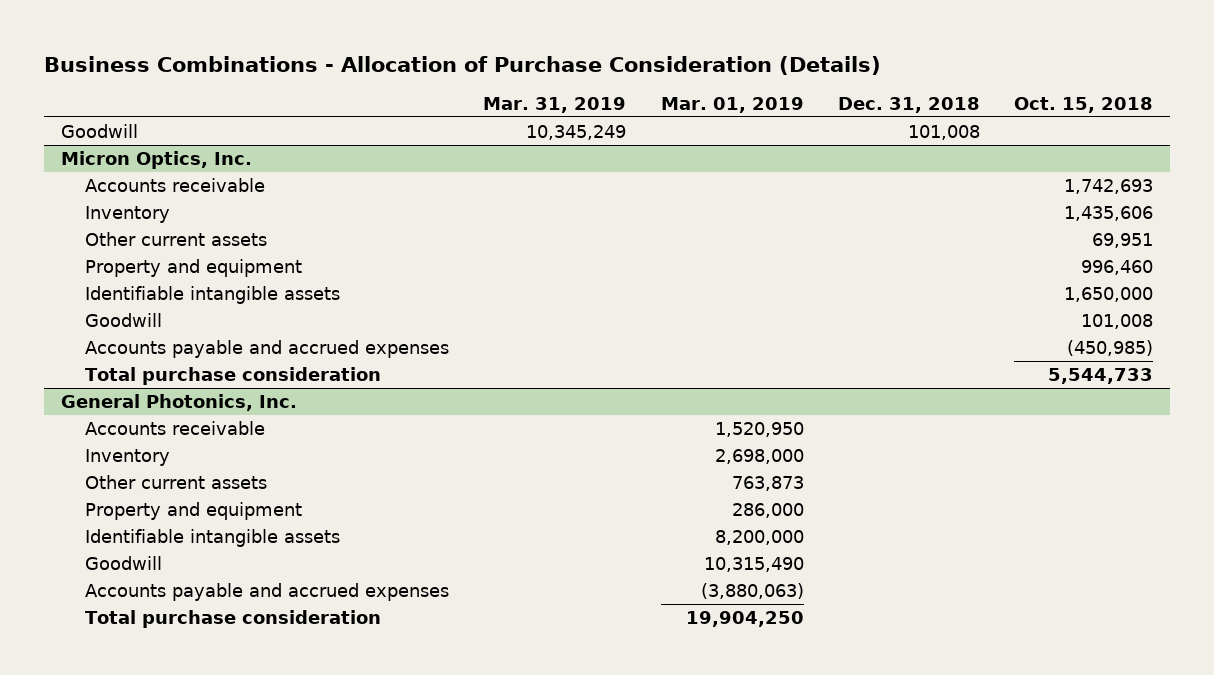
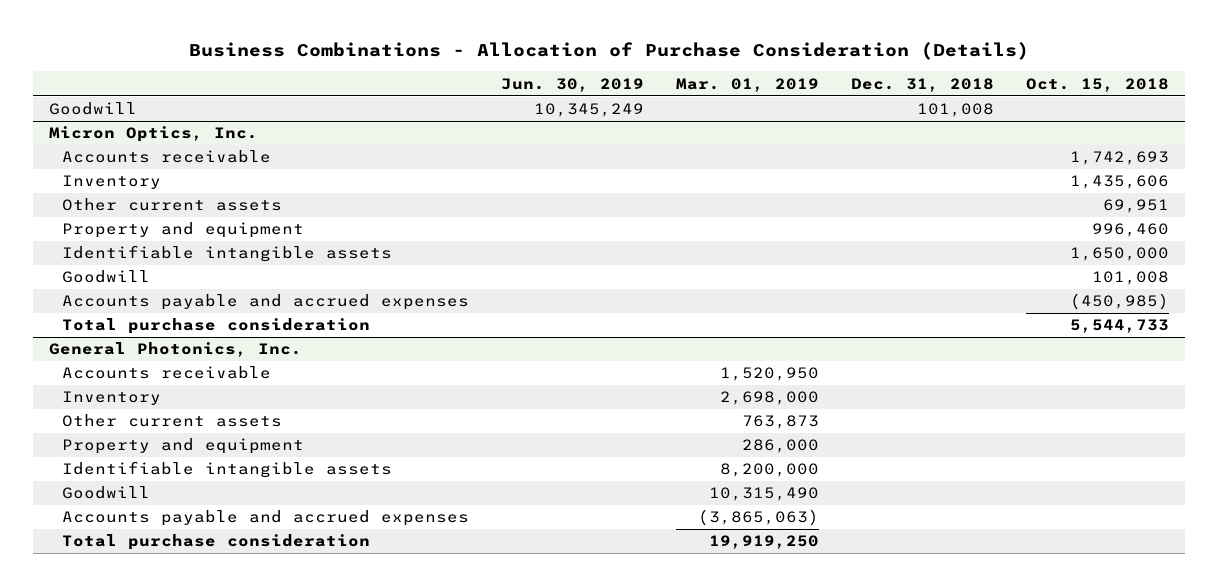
[483,96,627,113] Mar. 31, 2019 -> none
none -> [500,77,644,92] Jun. 30, 2019
[700,583,804,600] (3,880,063) -> [697,509,819,527] (3,865,063)
[685,611,804,628] 19,904,250 -> [708,535,819,550] 19,919,250

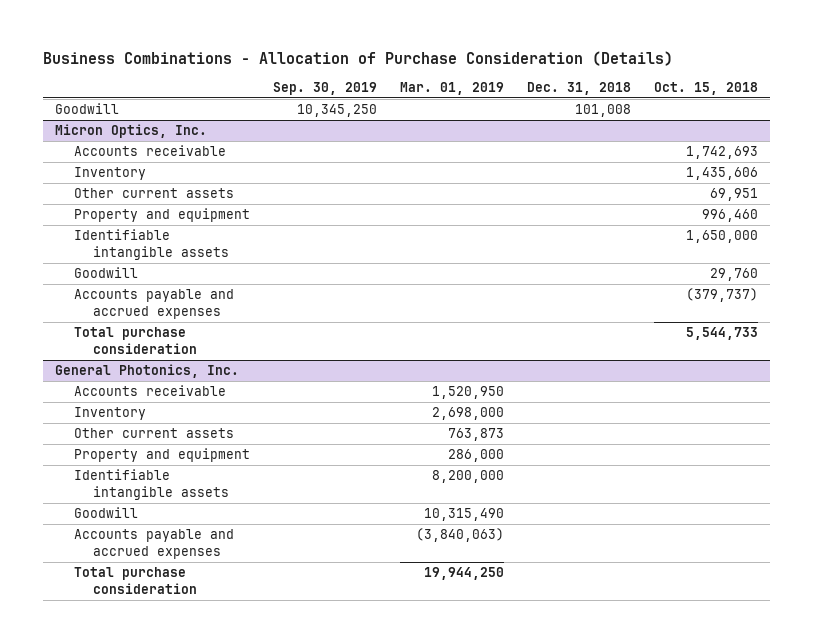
[500,77,644,92] Jun. 30, 2019 -> none
none -> [272,81,377,95] Sep. 30, 2019
[1092,271,1170,286] 101,008 -> [710,268,759,282] 29,760
[1070,293,1170,311] (450,985) -> [686,288,759,303] (379,737)
[697,509,819,527] (3,865,063) -> [416,528,505,543] (3,840,063)
[708,535,819,550] 19,919,250 -> [424,567,505,581] 19,944,250

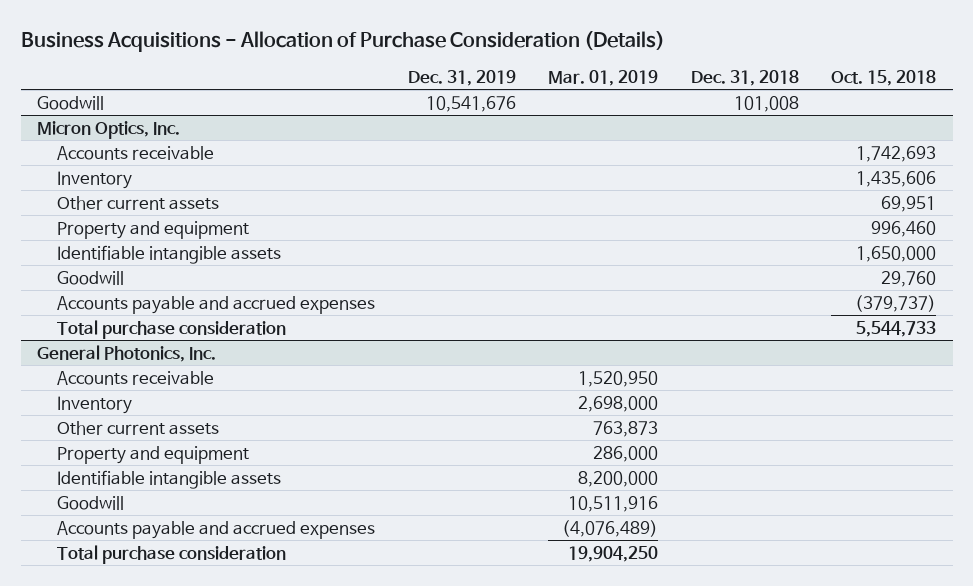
[43,50,674,66] Business Combinations - Allocation of Purchase Consideration (Details) -> [20,31,665,53] Business Acquisitions - Allocation of Purchase Consideration (Details)
[272,81,377,95] Sep. 30, 2019 -> none
none -> [407,69,516,86] Dec. 31, 2019
[424,508,505,522] 10,315,490 -> [568,495,659,512] 10,511,916
[416,528,505,543] (3,840,063) -> [562,519,659,537] (4,076,489)
[424,567,505,581] 19,944,250 -> [568,545,659,562] 19,904,250

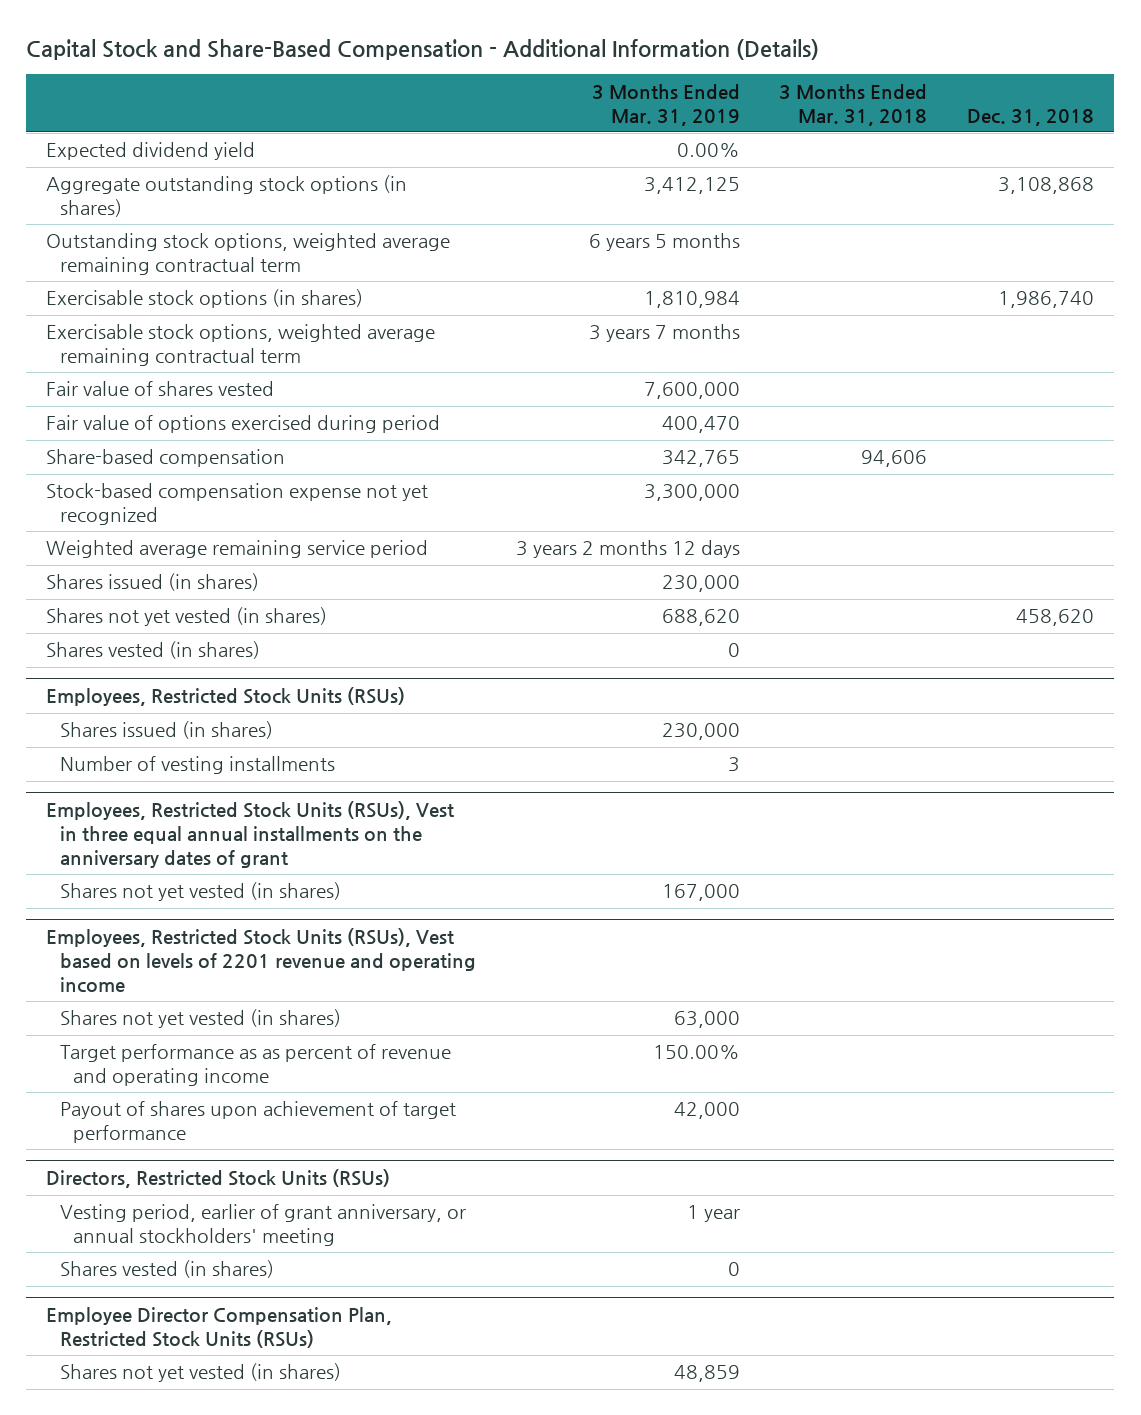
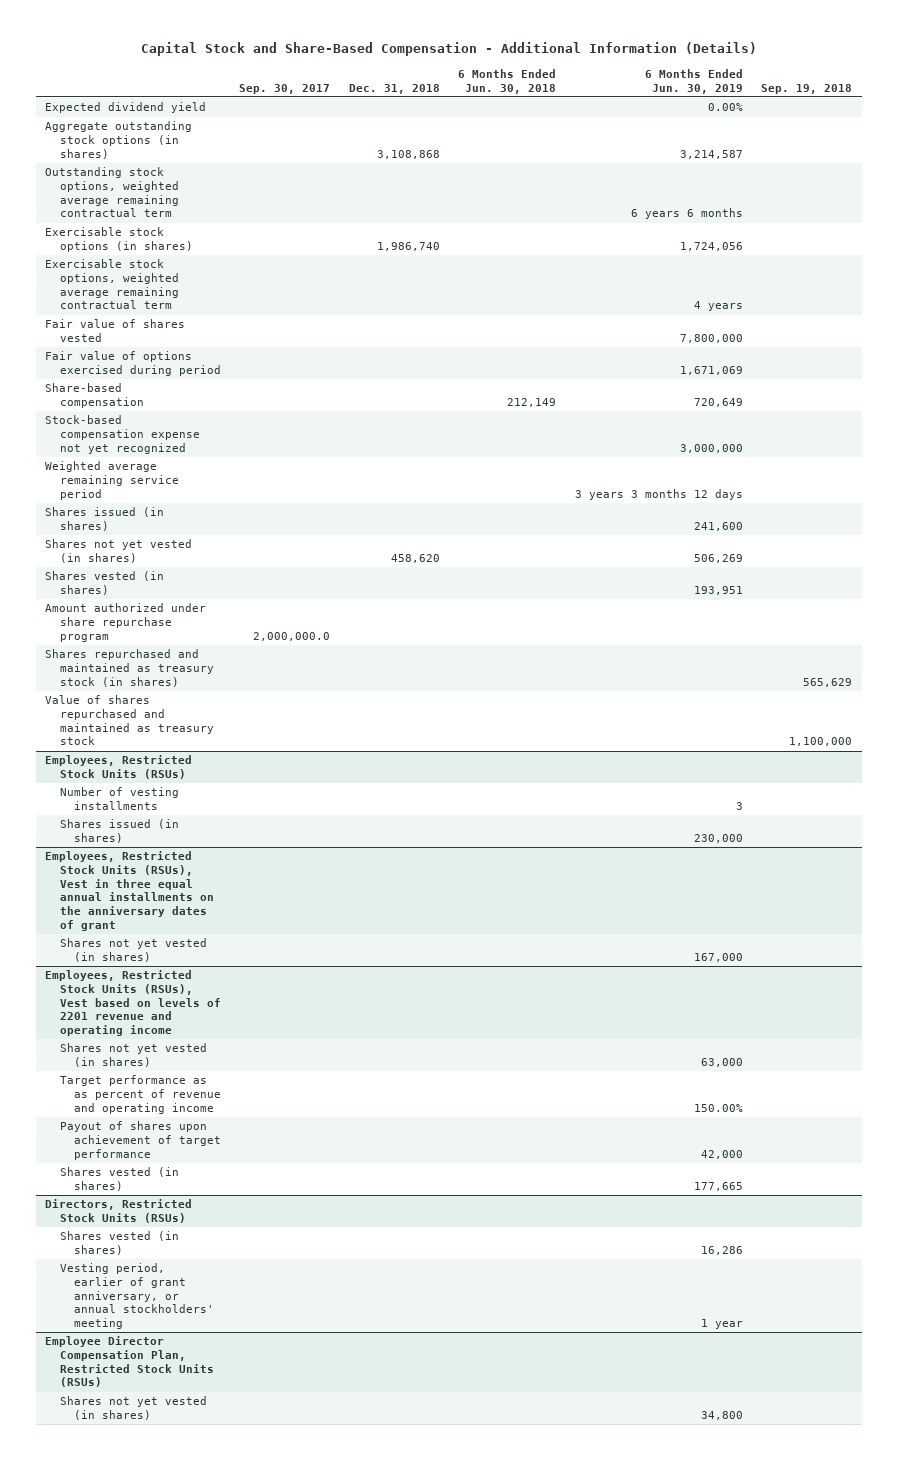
[591,83,740,126] 3 Months Ended Mar. 31, 2019 -> none
[779,83,928,126] 3 Months Ended Mar. 31, 2018 -> none
none -> [239,83,331,94] Sep. 30, 2017
none -> [458,69,557,94] 6 Months Ended Jun. 30, 2018
none -> [644,69,743,94] 6 Months Ended Jun. 30, 2019
none -> [761,83,853,94] Sep. 19, 2018
none -> [45,603,207,642] Amount authorized under share repurchase program
none -> [45,649,214,687] Shares repurchased and maintained as treasury stock (in shares)
none -> [45,695,214,746] Value of shares repurchased and maintained as treasury stock
[59,721,273,740] Shares issued (in shares) -> [59,819,179,844] Shares issued (in shares)
none -> [59,1167,179,1192] Shares vested (in shares)
[59,1204,466,1247] Vesting period, earlier of grant anniversary, or annual stockholders' meeting -> [59,1263,214,1329] Vesting period, earlier of grant anniversary, or annual stockholders' meeting

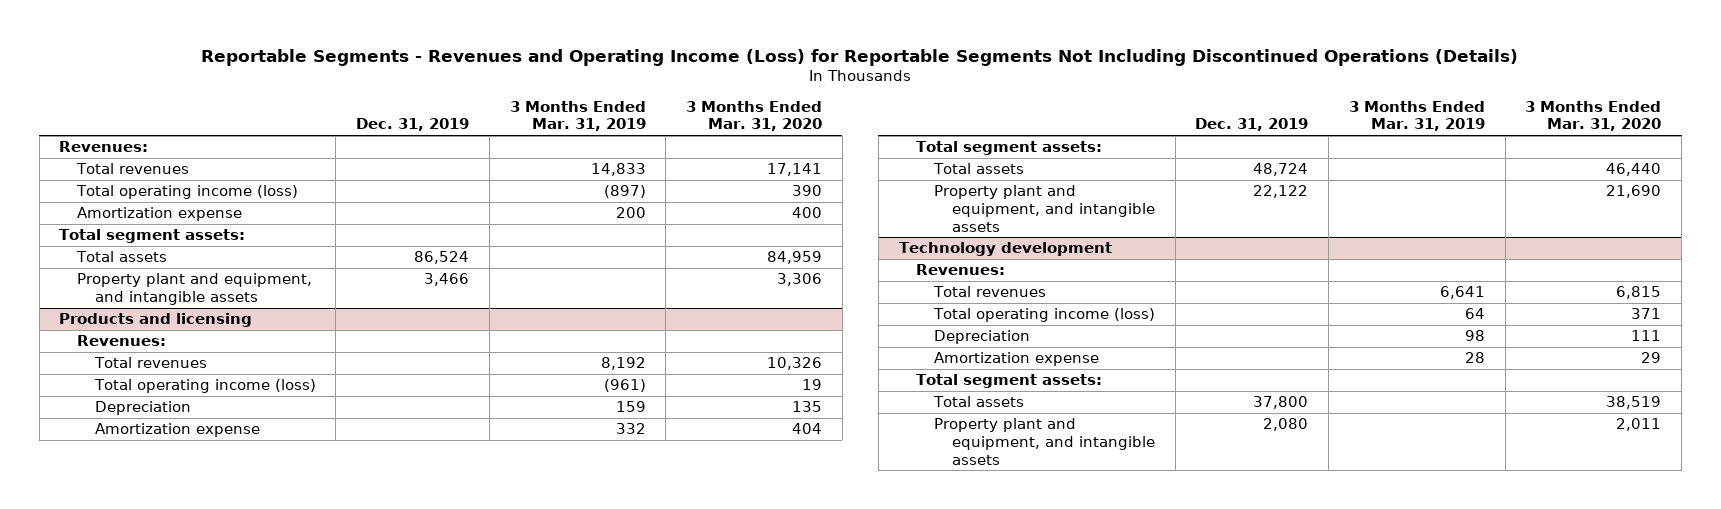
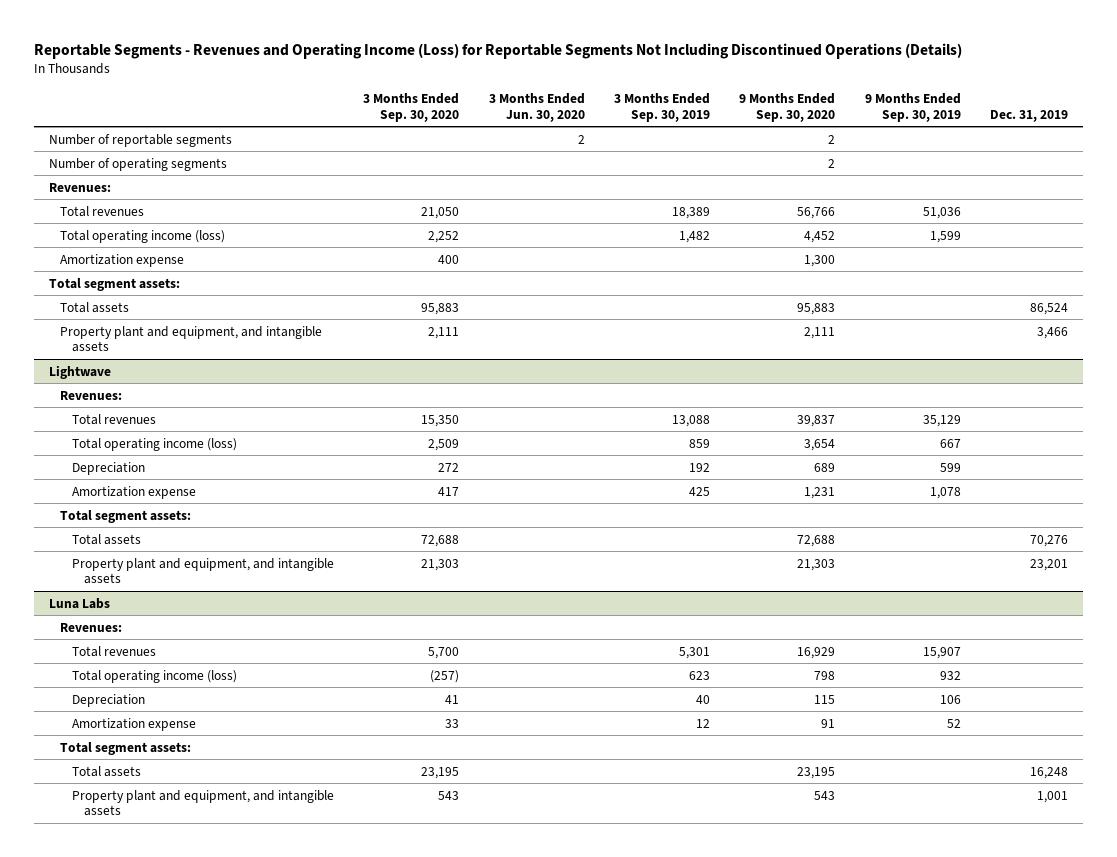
[509,100,646,132] 3 Months Ended Mar. 31, 2019 -> none
[686,100,823,132] 3 Months Ended Mar. 31, 2020 -> none
none -> [363,92,460,122] 3 Months Ended Sep. 30, 2020
none -> [488,92,585,122] 3 Months Ended Jun. 30, 2020
none -> [613,92,710,122] 3 Months Ended Sep. 30, 2019
none -> [739,92,836,122] 9 Months Ended Sep. 30, 2020
none -> [864,92,961,122] 9 Months Ended Sep. 30, 2019
none -> [48,133,232,147] Number of reportable segments
none -> [48,157,227,171] Number of operating segments
[59,313,253,328] Products and licensing -> none
[77,335,167,347] Revenues: -> none
[93,357,207,369] Total revenues -> none
[93,379,316,394] Total operating income (loss) -> none
[94,401,191,416] Depreciation -> none
[94,423,260,438] Amortization expense -> none
[916,141,1103,156] Total segment assets: -> none
[932,163,1024,175] Total assets -> none
[933,185,1155,232] Property plant and equipment, and intangible assets -> none
[898,242,1112,257] Technology development -> none
[916,264,1006,276] Revenues: -> none
[932,286,1046,298] Total revenues -> none
[932,308,1155,323] Total operating income (loss) -> none
[933,330,1030,345] Depreciation -> none
[933,352,1099,367] Amortization expense -> none
[916,374,1103,389] Total segment assets: -> none
[932,396,1024,408] Total assets -> none
[933,418,1155,465] Property plant and equipment, and intangible assets -> none
none -> [48,364,111,379] Lightwave
none -> [60,390,123,400] Revenues:
none -> [71,413,156,425] Total revenues
none -> [71,437,237,451] Total operating income (loss)
none -> [71,461,145,475] Depreciation
none -> [71,485,196,499] Amortization expense
none -> [60,509,192,523] Total segment assets:
none -> [71,533,141,545] Total assets
none -> [71,557,334,585] Property plant and equipment, and intangible assets
none -> [48,597,110,609] Luna Labs
none -> [60,622,123,632] Revenues:
none -> [71,645,156,657] Total revenues
none -> [71,669,237,683] Total operating income (loss)
none -> [71,693,145,707] Depreciation
none -> [71,717,196,731] Amortization expense
none -> [60,741,192,755] Total segment assets:
none -> [71,765,141,777] Total assets
none -> [71,789,334,817] Property plant and equipment, and intangible assets

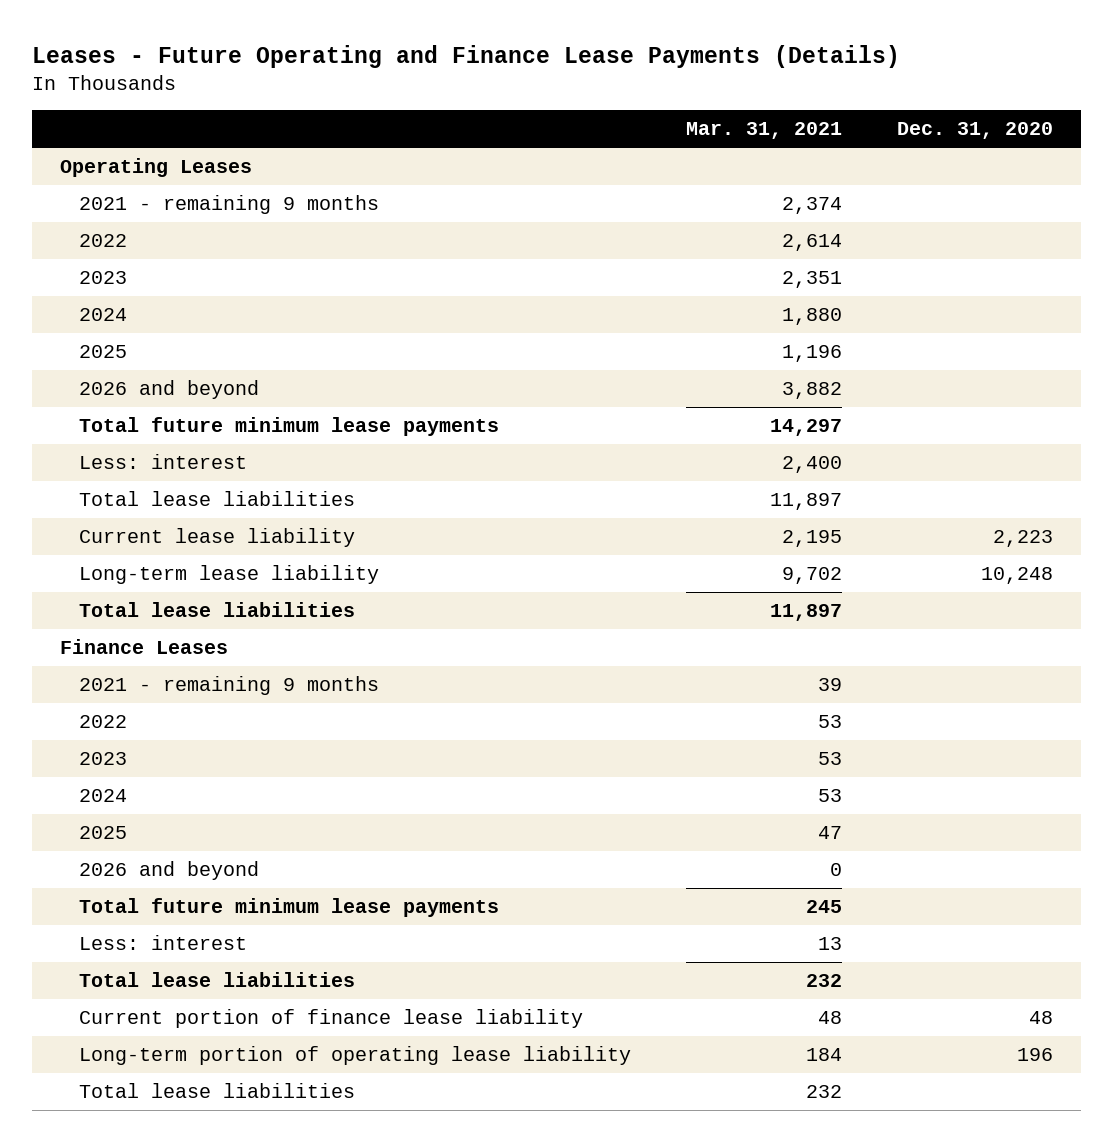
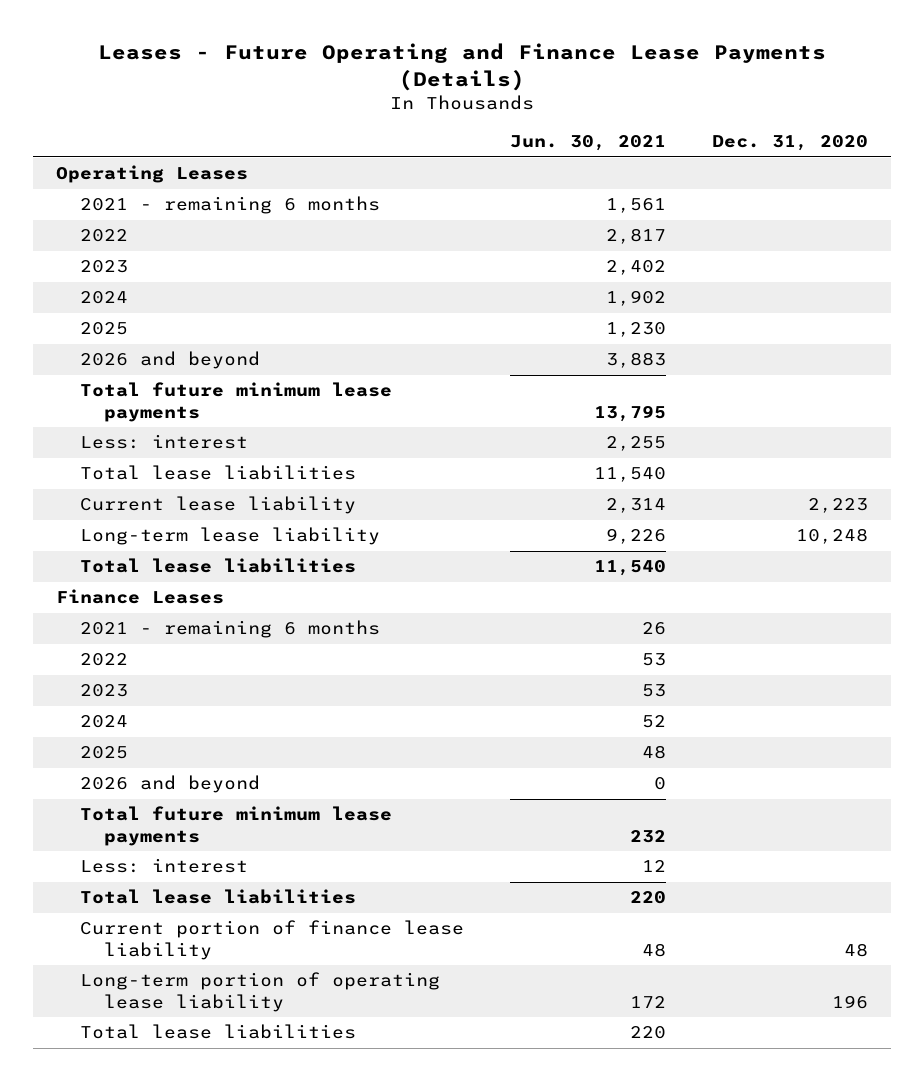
[685,122,842,140] Mar. 31, 2021 -> none
none -> [509,135,666,152] Jun. 30, 2021
[78,195,379,215] 2021 - remaining 9 months -> [80,196,381,215] 2021 - remaining 6 months
[78,676,379,696] 2021 - remaining 9 months -> [80,620,381,639] 2021 - remaining 6 months

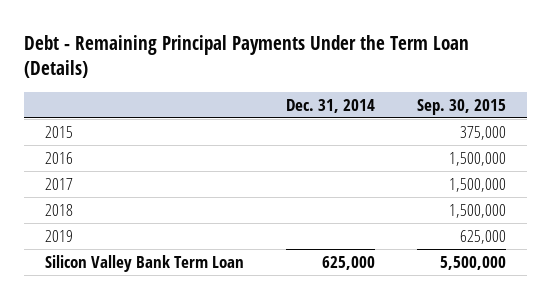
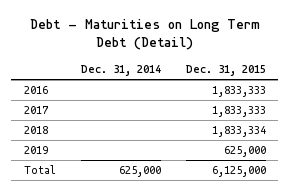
[23,34,469,79] Debt - Remaining Principal Payments Under the Term Loan (Details) -> [29,19,260,51] Debt - Maturities on Long Term Debt (Detail)
[416,98,506,115] Sep. 30, 2015 -> none
none -> [185,65,266,77] Dec. 31, 2015
[44,125,73,138] 2015 -> none
[44,254,244,272] Silicon Valley Bank Term Loan -> [23,165,56,175] Total

